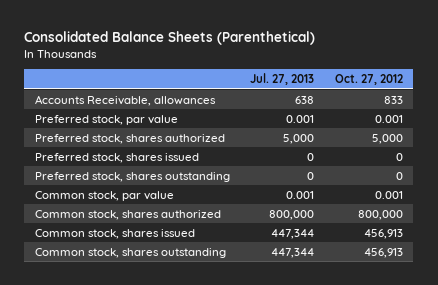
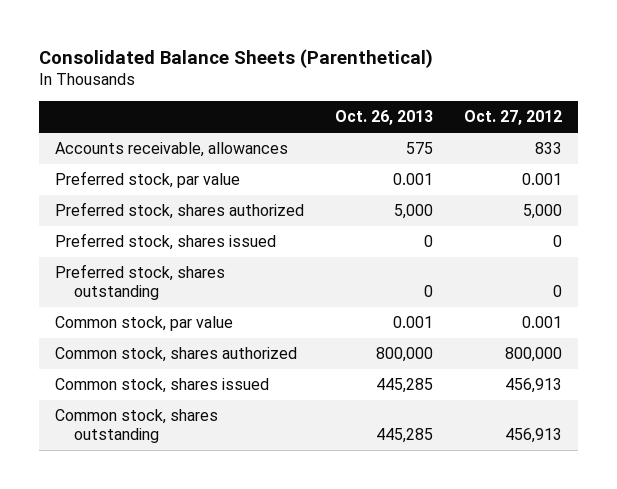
[250,73,315,86] Jul. 27, 2013 -> none
none -> [335,110,434,126] Oct. 26, 2013
[34,94,216,106] Accounts Receivable, allowances -> [54,141,288,157] Accounts receivable, allowances

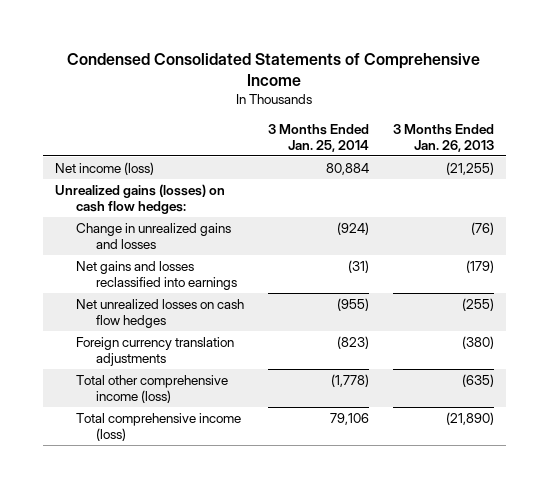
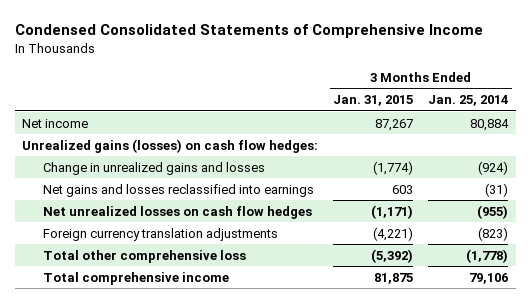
[392,123,494,153] 3 Months Ended Jan. 26, 2013 -> none
none -> [333,94,414,106] Jan. 31, 2015
[55,161,155,175] Net income (loss) -> [22,118,89,128] Net income
[75,374,228,404] Total other comprehensive income (loss) -> [43,249,247,263] Total other comprehensive loss
[75,412,241,442] Total comprehensive income (loss) -> [43,271,230,285] Total comprehensive income

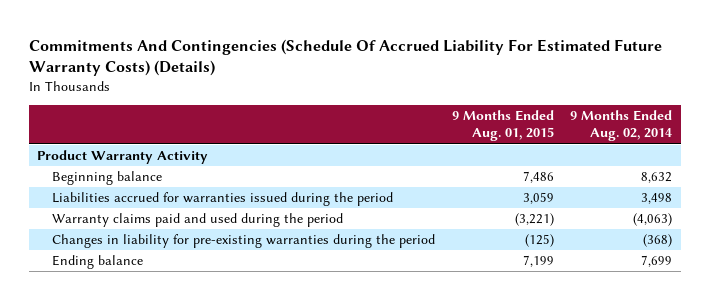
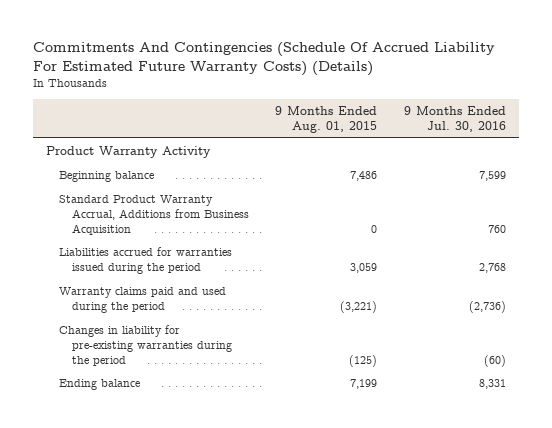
[570,109,673,142] 9 Months Ended Aug. 02, 2014 -> none
none -> [403,106,506,132] 9 Months Ended Jul. 30, 2016
none -> [58,195,249,235] Standard Product Warranty Accrual, Additions from Business Acquisition

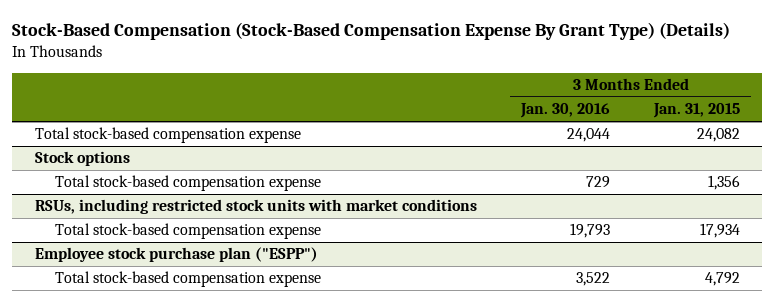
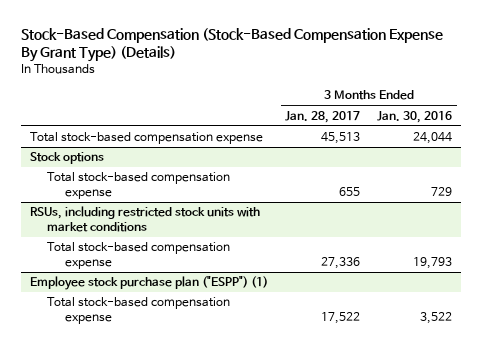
[653,103,741,119] Jan. 31, 2015 -> none
none -> [284,110,360,123] Jan. 28, 2017
[34,247,318,263] Employee stock purchase plan ("ESPP") -> [29,276,268,291] Employee stock purchase plan ("ESPP") (1)

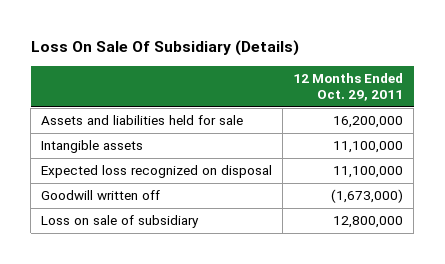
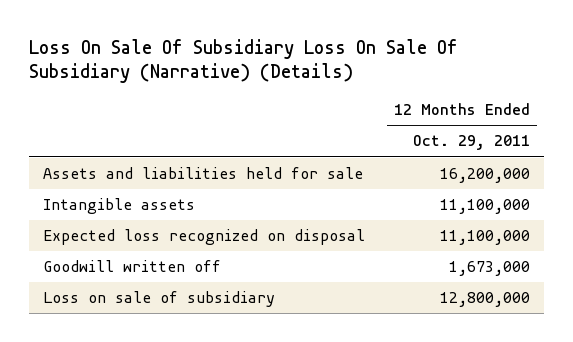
[30,39,299,56] Loss On Sale Of Subsidiary (Details) -> [28,38,458,84] Loss On Sale Of Subsidiary Loss On Sale Of Subsidiary (Narrative) (Details)
[331,189,404,204] (1,673,000) -> [448,261,530,277] 1,673,000

